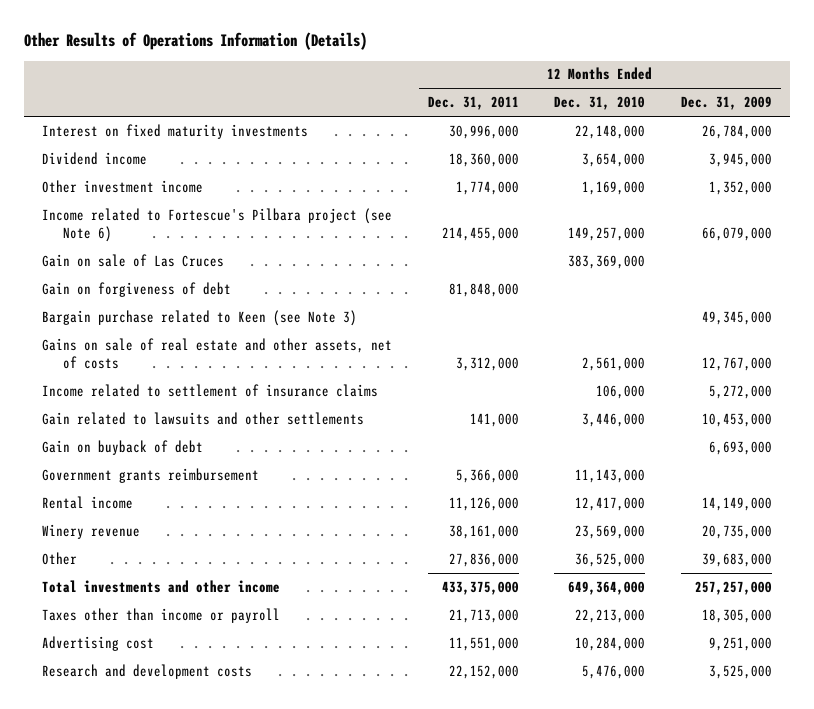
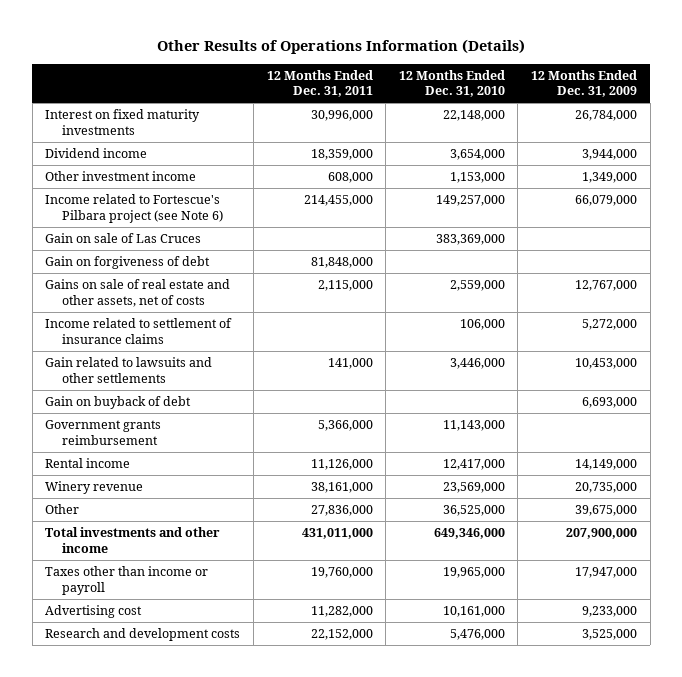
[448,152,519,167] 18,360,000 -> [310,148,373,160] 18,359,000
[709,152,773,167] 3,945,000 -> [581,148,637,160] 3,944,000
[455,180,519,195] 1,774,000 -> [327,171,373,183] 608,000
[582,180,646,195] 1,169,000 -> [449,171,505,183] 1,153,000
[709,180,773,195] 1,352,000 -> [581,171,637,183] 1,349,000
[41,309,357,326] Bargain purchase related to Keen (see Note 3) -> none
[455,357,519,372] 3,312,000 -> [317,279,373,291] 2,115,000
[582,357,646,372] 2,561,000 -> [449,279,505,291] 2,559,000
[702,552,773,567] 39,683,000 -> [574,504,637,516] 39,675,000
[441,580,519,595] 433,375,000 -> [301,527,373,539] 431,011,000
[568,580,646,595] 649,364,000 -> [433,527,505,539] 649,346,000
[695,580,773,595] 257,257,000 -> [565,527,637,539] 207,900,000
[448,608,519,623] 21,713,000 -> [310,566,373,578] 19,760,000
[575,608,646,623] 22,213,000 -> [442,566,505,578] 19,965,000
[702,608,773,623] 18,305,000 -> [574,566,637,578] 17,947,000
[448,636,519,651] 11,551,000 -> [310,605,373,617] 11,282,000
[575,636,646,651] 10,284,000 -> [442,605,505,617] 10,161,000
[709,636,773,651] 9,251,000 -> [581,605,637,617] 9,233,000

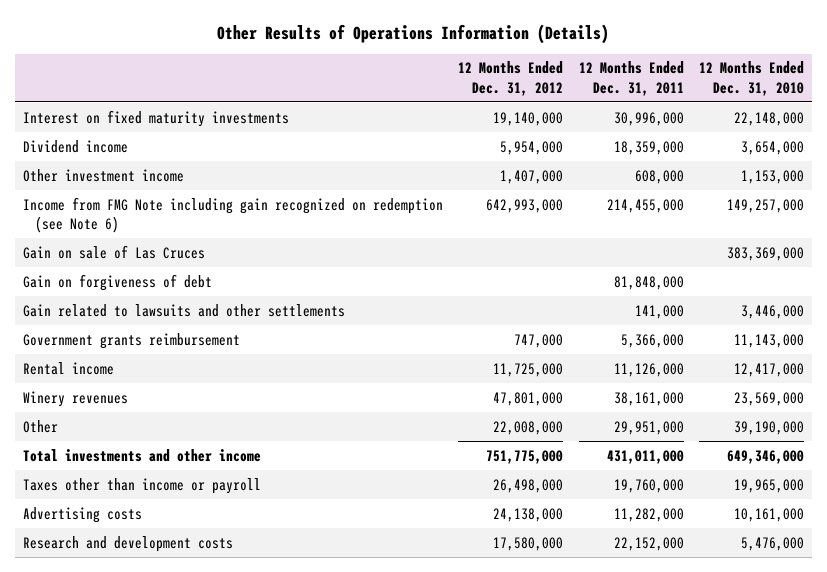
[530,69,637,98] 12 Months Ended Dec. 31, 2009 -> none
none -> [458,61,564,96] 12 Months Ended Dec. 31, 2012
[45,193,224,223] Income related to Fortescue's Pilbara project (see Note 6) -> [22,196,443,233] Income from FMG Note including gain recognized on redemption (see Note 6)
[45,278,231,307] Gains on sale of real estate and other assets, net of costs -> none
[45,317,233,344] Income related to settlement of insurance claims -> none
[45,395,192,409] Gain on buyback of debt -> none
[45,480,144,494] Winery revenue -> [22,390,128,407] Winery revenues
[310,504,373,516] 27,836,000 -> [613,420,684,435] 29,951,000
[442,504,505,516] 36,525,000 -> [733,420,804,435] 39,190,000
[45,604,143,618] Advertising cost -> [22,506,142,523] Advertising costs

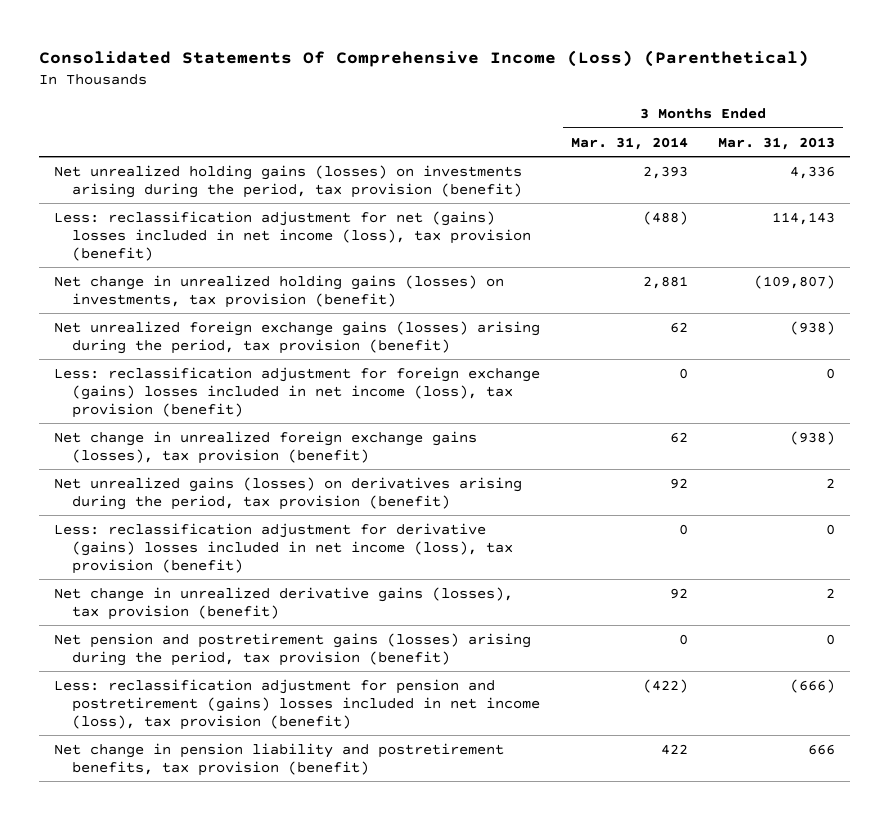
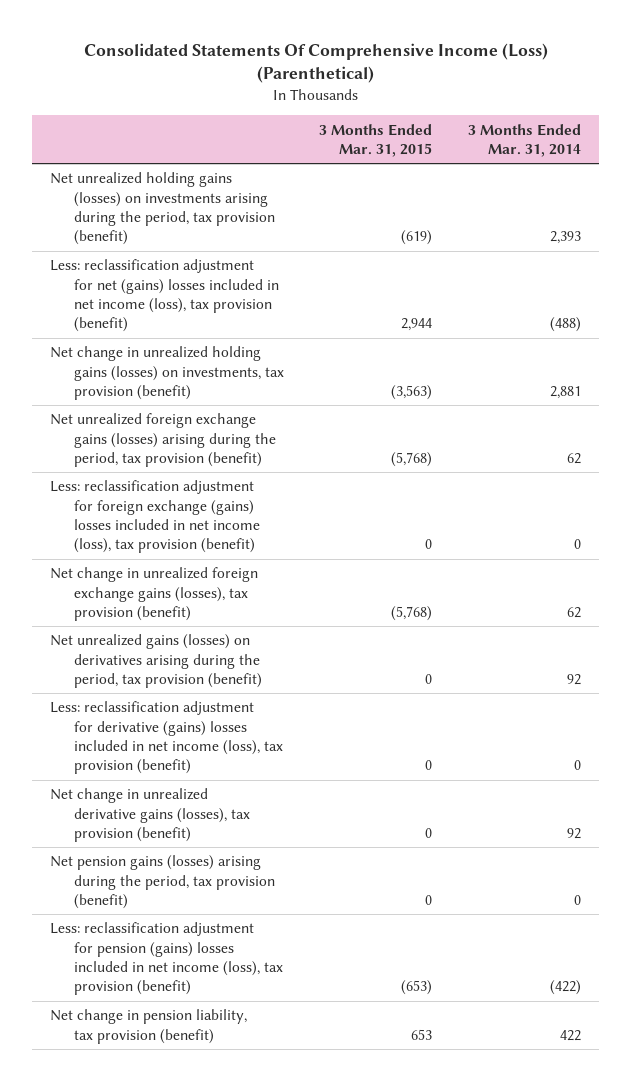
[717,136,835,150] Mar. 31, 2013 -> none
none -> [319,123,433,158] 3 Months Ended Mar. 31, 2015
[53,632,531,666] Net pension and postretirement gains (losses) arising during the period, tax provision (benefit) -> [49,855,275,909] Net pension gains (losses) arising during the period, tax provision (benefit)
[53,678,541,730] Less: reclassification adjustment for pension and postretirement (gains) losses included in net income (loss), tax provision (benefit) -> [49,922,283,996] Less: reclassification adjustment for pension (gains) losses included in net income (loss), tax provision (benefit)
[53,742,504,776] Net change in pension liability and postretirement benefits, tax provision (benefit) -> [49,1009,247,1044] Net change in pension liability, tax provision (benefit)

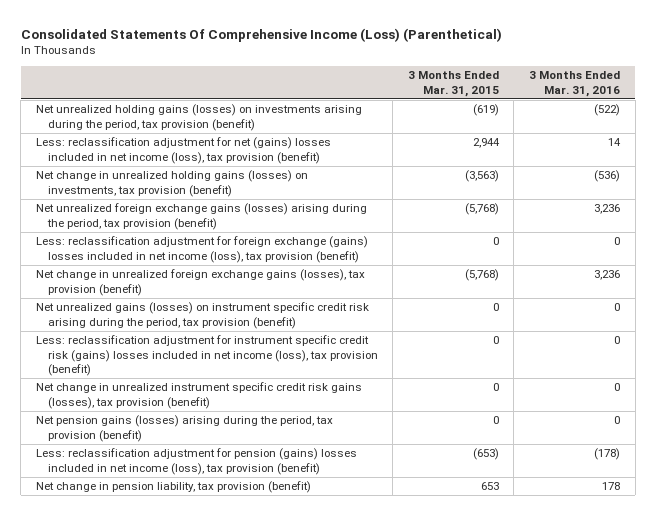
[468,123,582,158] 3 Months Ended Mar. 31, 2014 -> none
none -> [529,71,621,97] 3 Months Ended Mar. 31, 2016
[49,634,262,688] Net unrealized gains (losses) on derivatives arising during the period, tax provision (benefit) -> [35,302,369,329] Net unrealized gains (losses) on instrument specific credit risk arising during the period, tax provision (benefit)
[49,701,283,775] Less: reclassification adjustment for derivative (gains) losses included in net income (loss), tax provision (benefit) -> [35,335,378,376] Less: reclassification adjustment for instrument specific credit risk (gains) losses included in net income (loss), tax provision (benefit)
[49,788,250,842] Net change in unrealized derivative gains (losses), tax provision (benefit) -> [35,382,362,409] Net change in unrealized instrument specific credit risk gains (losses), tax provision (benefit)

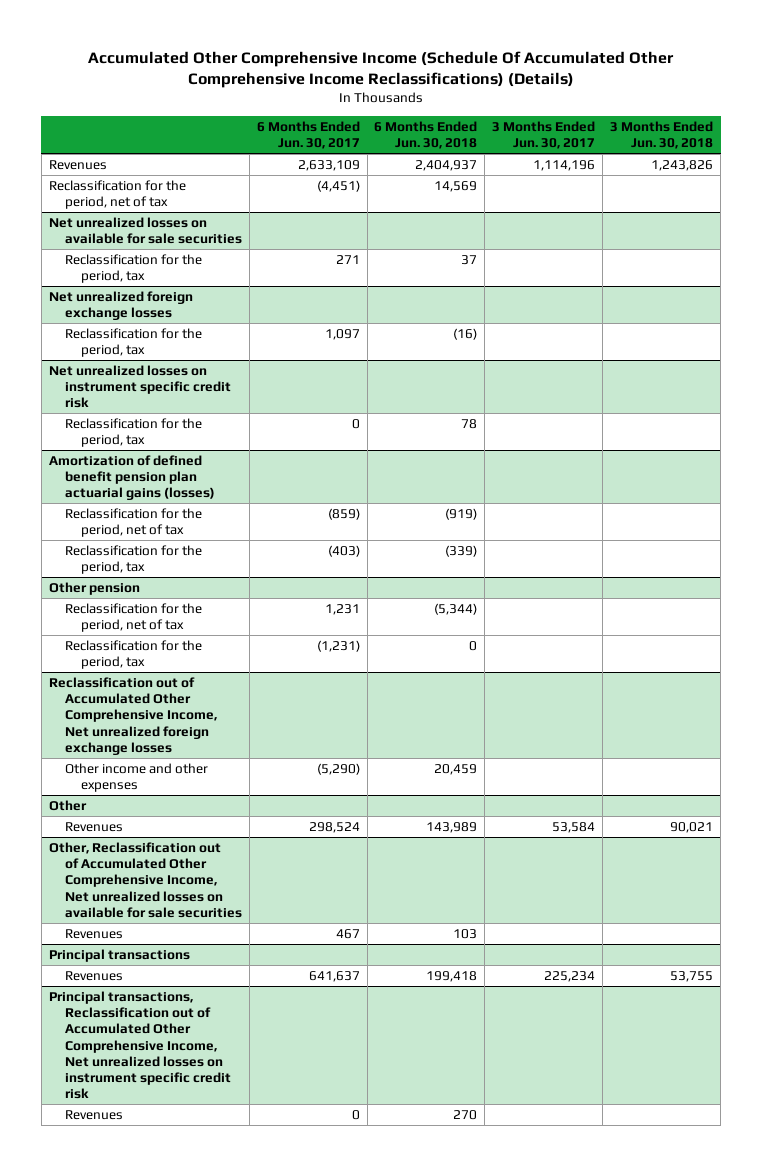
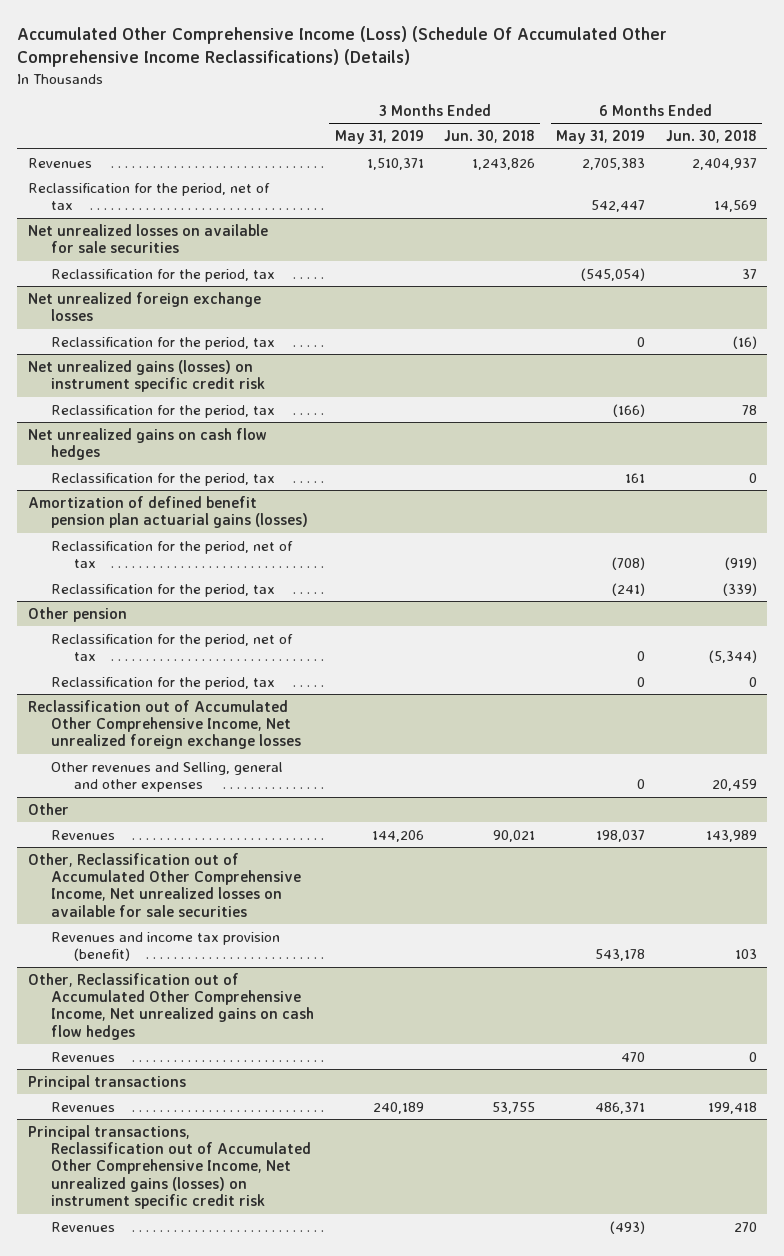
[87,50,674,88] Accumulated Other Comprehensive Income (Schedule Of Accumulated Other Comprehensive Income Reclassifications) (Details) -> [17,26,668,68] Accumulated Other Comprehensive Income (Loss) (Schedule Of Accumulated Other Comprehensive Income Reclassifications) (Details)
[256,121,360,150] 6 Months Ended Jun. 30, 2017 -> none
[492,121,596,150] 3 Months Ended Jun. 30, 2017 -> none
none -> [334,130,424,145] May 31, 2019
none -> [556,130,646,145] May 31, 2019
[48,364,231,409] Net unrealized losses on instrument specific credit risk -> [27,359,265,393] Net unrealized gains (losses) on instrument specific credit risk
none -> [27,427,267,461] Net unrealized gains on cash flow hedges
none -> [50,472,275,486] Reclassification for the period, tax
[64,762,208,793] Other income and other expenses -> [50,761,283,793] Other revenues and Selling, general and other expenses
none -> [50,931,280,962] Revenues and income tax provision (benefit)
none -> [27,972,314,1040] Other, Reclassification out of Accumulated Other Comprehensive Income, Net unrealized gains on cash flow hedges
[453,928,478,939] 103 -> [748,1051,757,1062] 0
[48,990,231,1100] Principal transactions, Reclassification out of Accumulated Other Comprehensive Income, Net unrealized losses on instrument specific credit risk -> [27,1124,311,1210] Principal transactions, Reclassification out of Accumulated Other Comprehensive Income, Net unrealized gains (losses) on instrument specific credit risk

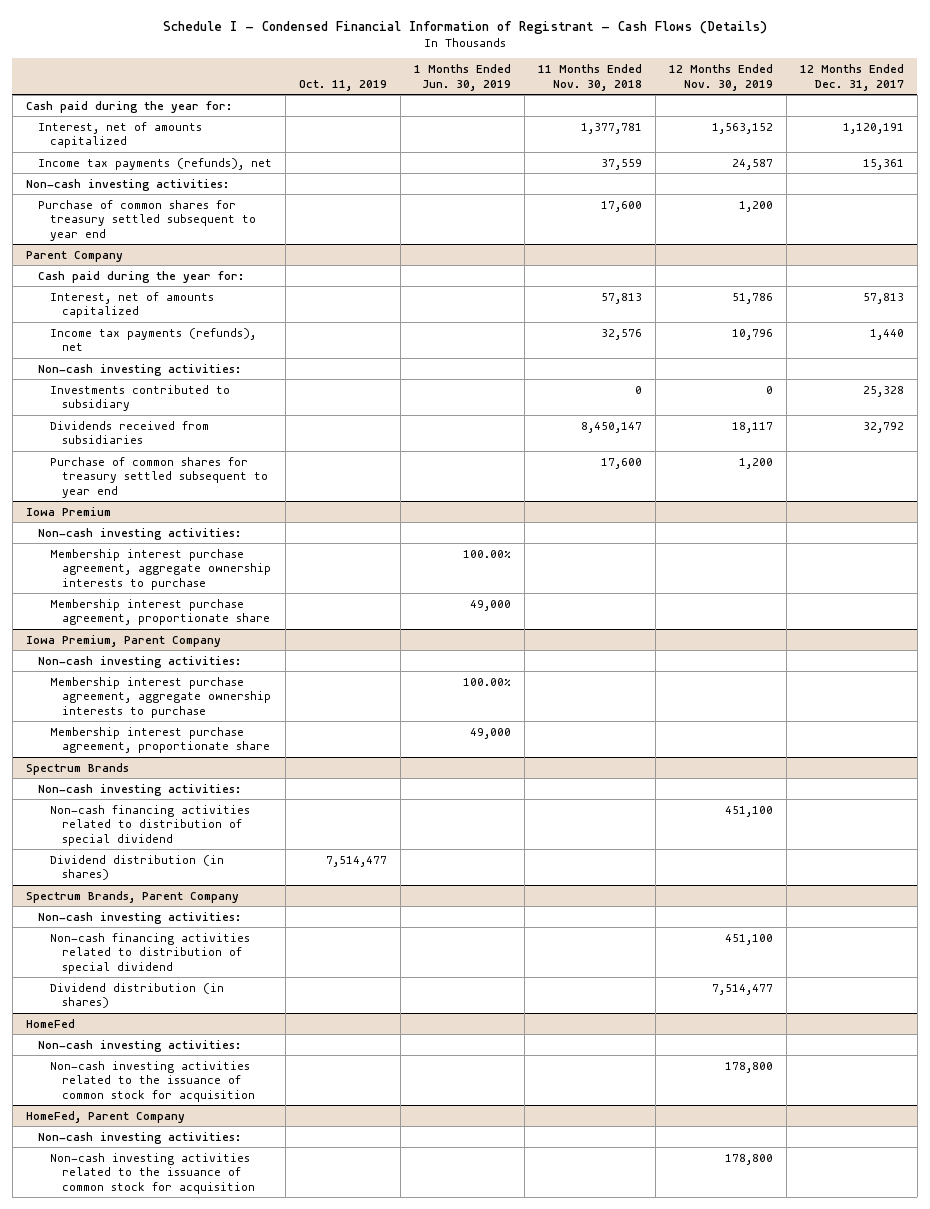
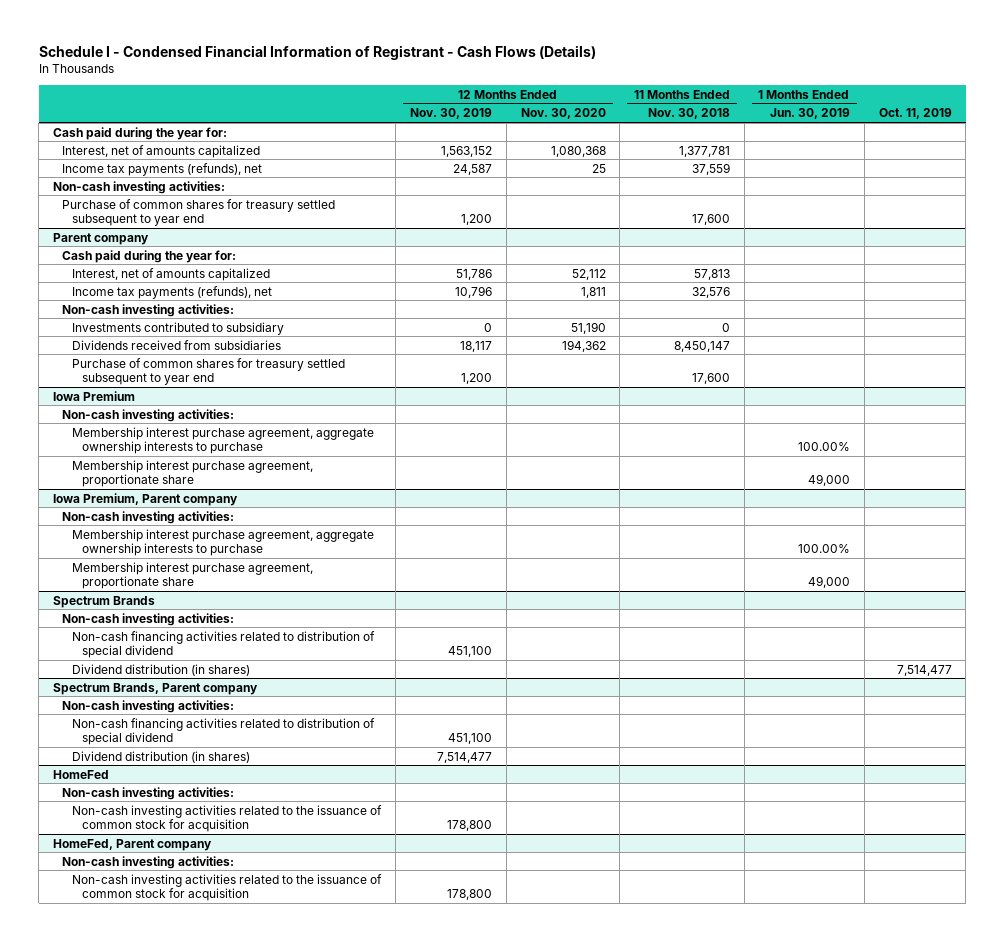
[799,64,904,91] 12 Months Ended Dec. 31, 2017 -> none
none -> [520,108,606,120] Nov. 30, 2020
[25,250,123,262] Parent Company -> [52,232,149,245] Parent company
[25,634,221,647] Iowa Premium, Parent Company -> [52,492,238,506] Iowa Premium, Parent company
[25,890,239,903] Spectrum Brands, Parent Company -> [52,682,258,695] Spectrum Brands, Parent company
[25,1110,185,1123] HomeFed, Parent Company -> [52,838,212,851] HomeFed, Parent company

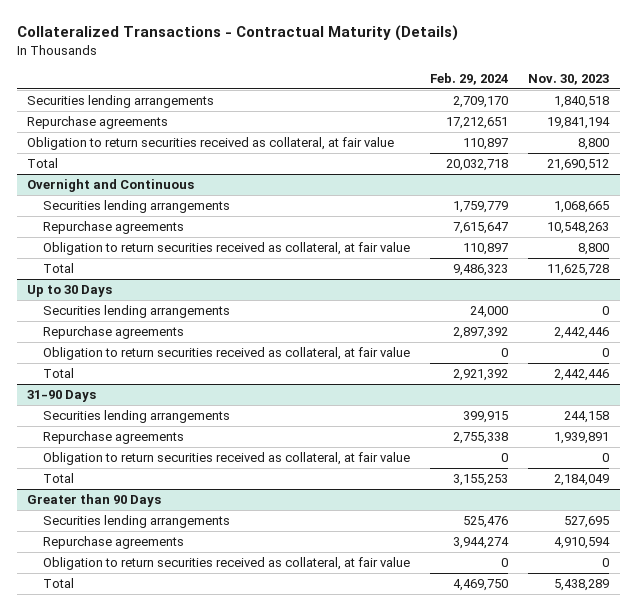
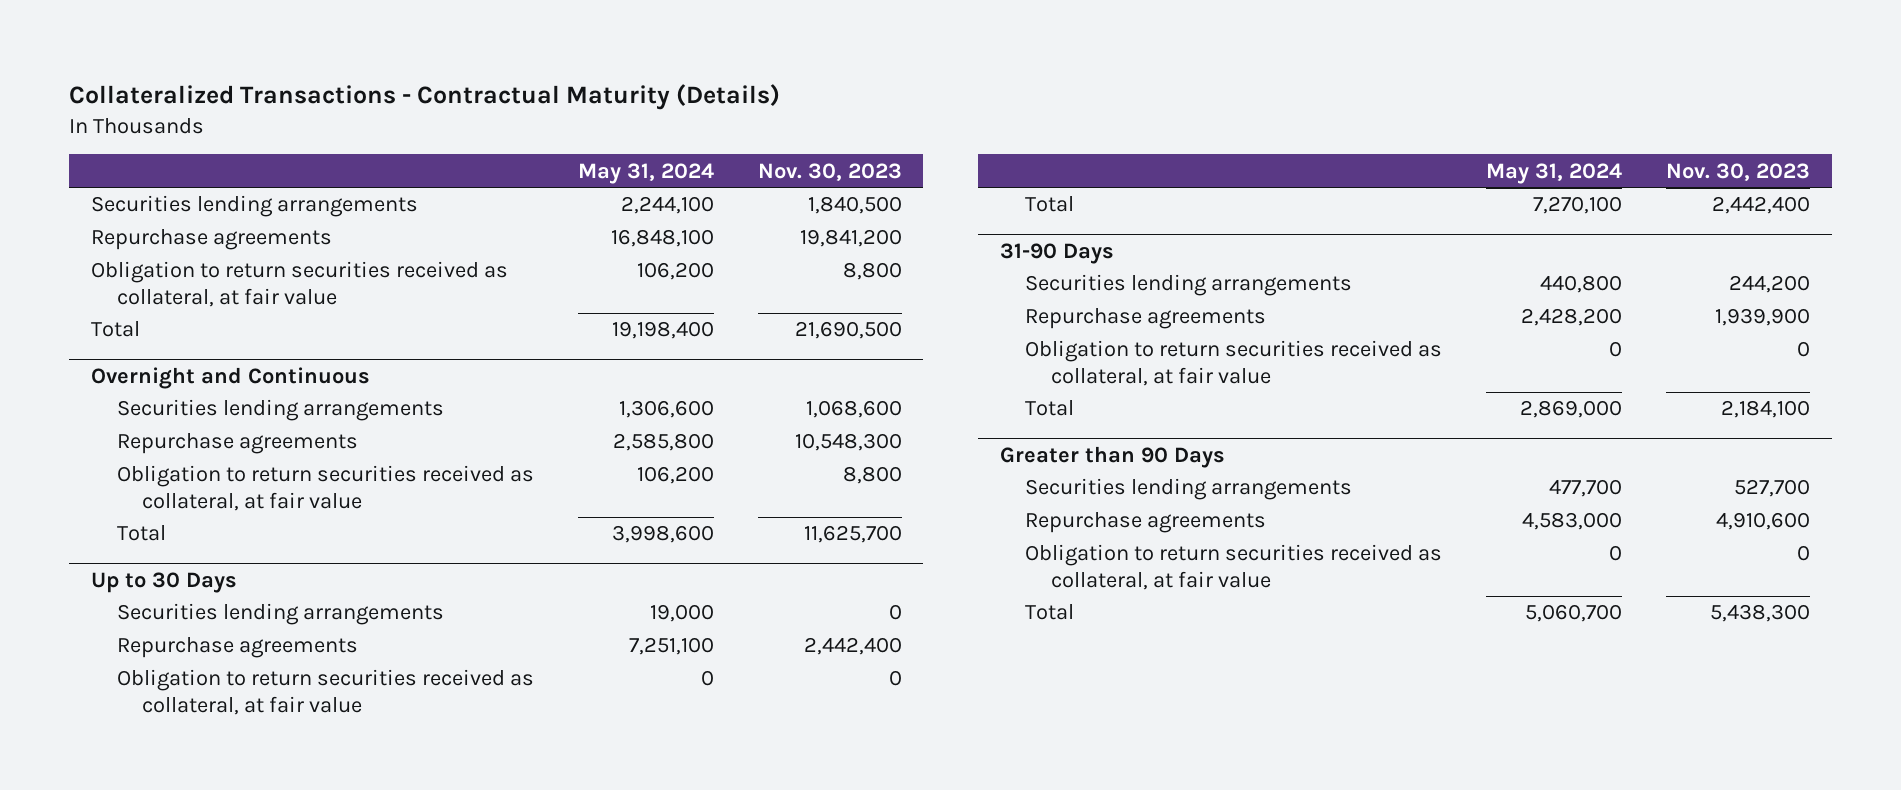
[429,72,508,85] Feb. 29, 2024 -> none
none -> [577,162,714,184] May 31, 2024
[554,96,610,109] 1,840,518 -> [807,196,902,215] 1,840,500
[547,117,611,130] 19,841,194 -> [799,229,902,248] 19,841,200
[547,159,610,172] 21,690,512 -> [794,321,902,340] 21,690,500
[554,201,610,214] 1,068,665 -> [805,400,902,419] 1,068,600
[547,222,610,235] 10,548,263 -> [794,433,902,452] 10,548,300
[547,264,610,277] 11,625,728 -> [803,525,902,544] 11,625,700
[554,327,610,340] 2,442,446 -> [803,637,902,656] 2,442,400
[554,369,610,382] 2,442,446 -> [1712,196,1811,215] 2,442,400
[564,411,610,424] 244,158 -> [1729,275,1811,294] 244,200
[554,432,610,445] 1,939,891 -> [1715,308,1811,327] 1,939,900
[554,474,610,487] 2,184,049 -> [1721,400,1811,419] 2,184,100
[564,516,610,529] 527,695 -> [1734,479,1811,498] 527,700
[554,537,611,550] 4,910,594 -> [1716,512,1811,531] 4,910,600
[554,579,610,592] 5,438,289 -> [1710,604,1811,623] 5,438,300

